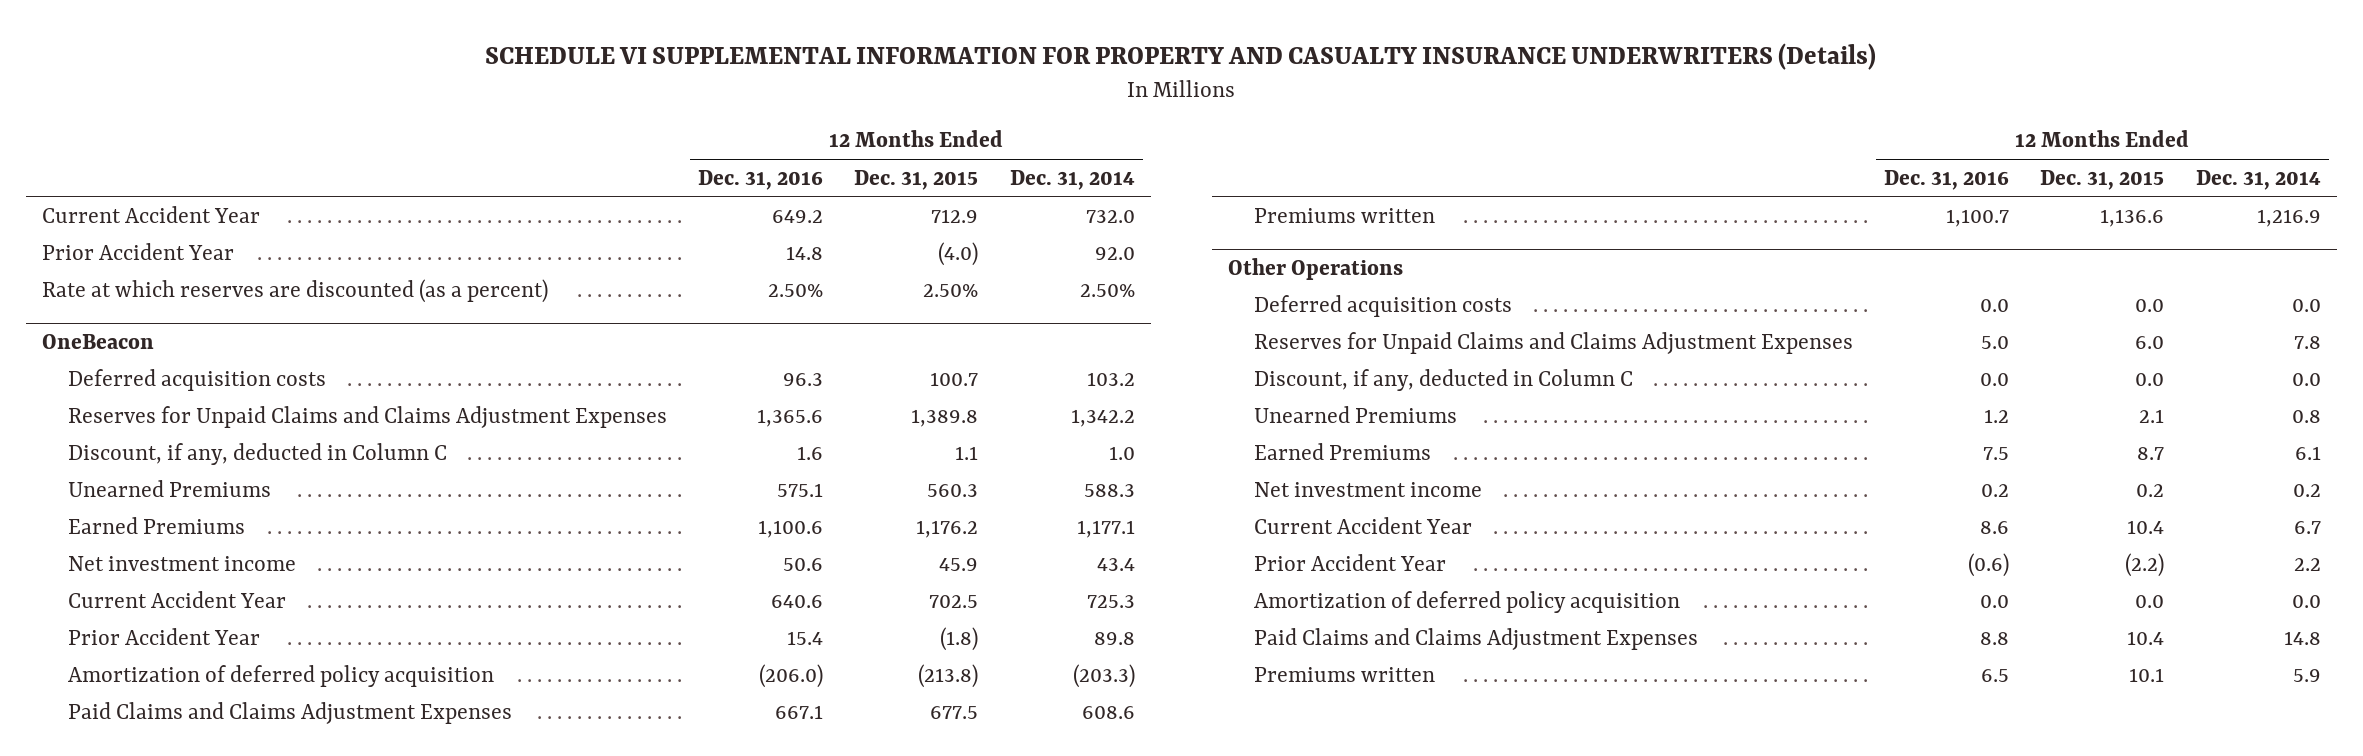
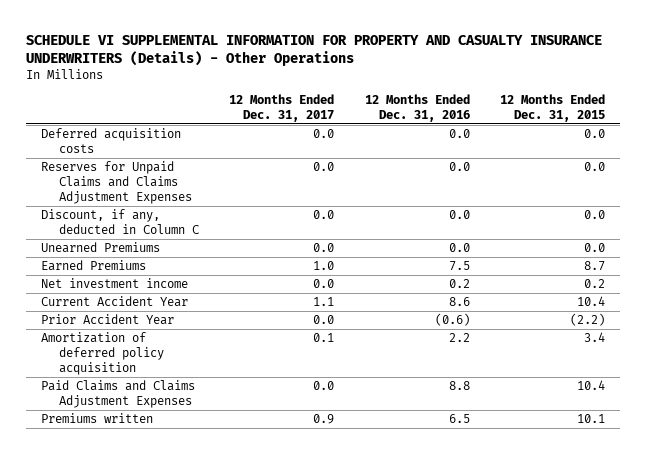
[485,43,1877,71] SCHEDULE VI SUPPLEMENTAL INFORMATION FOR PROPERTY AND CASUALTY INSURANCE UNDERWRITERS (Details) -> [26,34,603,67] SCHEDULE VI SUPPLEMENTAL INFORMATION FOR PROPERTY AND CASUALTY INSURANCE UNDERWRITERS (Details) - Other Operations
[1009,169,1135,190] Dec. 31, 2014 -> none
none -> [229,93,335,122] 12 Months Ended Dec. 31, 2017
[41,205,260,223] Current Accident Year -> none
[41,242,234,260] Prior Accident Year -> none
[41,278,548,303] Rate at which reserves are discounted (as a percent) -> none
[41,333,154,349] OneBeacon -> none
[67,368,326,391] Deferred acquisition costs -> none
[67,405,667,428] Reserves for Unpaid Claims and Claims Adjustment Expenses -> none
[67,442,447,465] Discount, if any, deducted in Column C -> none
[67,479,271,497] Unearned Premiums -> none
[67,516,245,534] Earned Premiums -> none
[67,555,296,571] Net investment income -> none
[67,590,286,608] Current Accident Year -> none
[67,627,260,645] Prior Accident Year -> none
[67,664,494,687] Amortization of deferred policy acquisition -> none
[67,701,512,724] Paid Claims and Claims Adjustment Expenses -> none
[1253,207,1435,223] Premiums written -> none
[1227,257,1403,280] Other Operations -> none
[1981,335,2010,349] 5.0 -> [448,162,470,172] 0.0
[2135,335,2165,349] 6.0 -> [583,162,605,172] 0.0
[1984,408,2010,423] 1.2 -> [448,243,470,253] 0.0
[2139,408,2165,423] 2.1 -> [583,243,605,253] 0.0
[1980,594,2010,608] 0.0 -> [448,333,470,343] 2.2
[2135,594,2165,608] 0.0 -> [583,332,605,343] 3.4

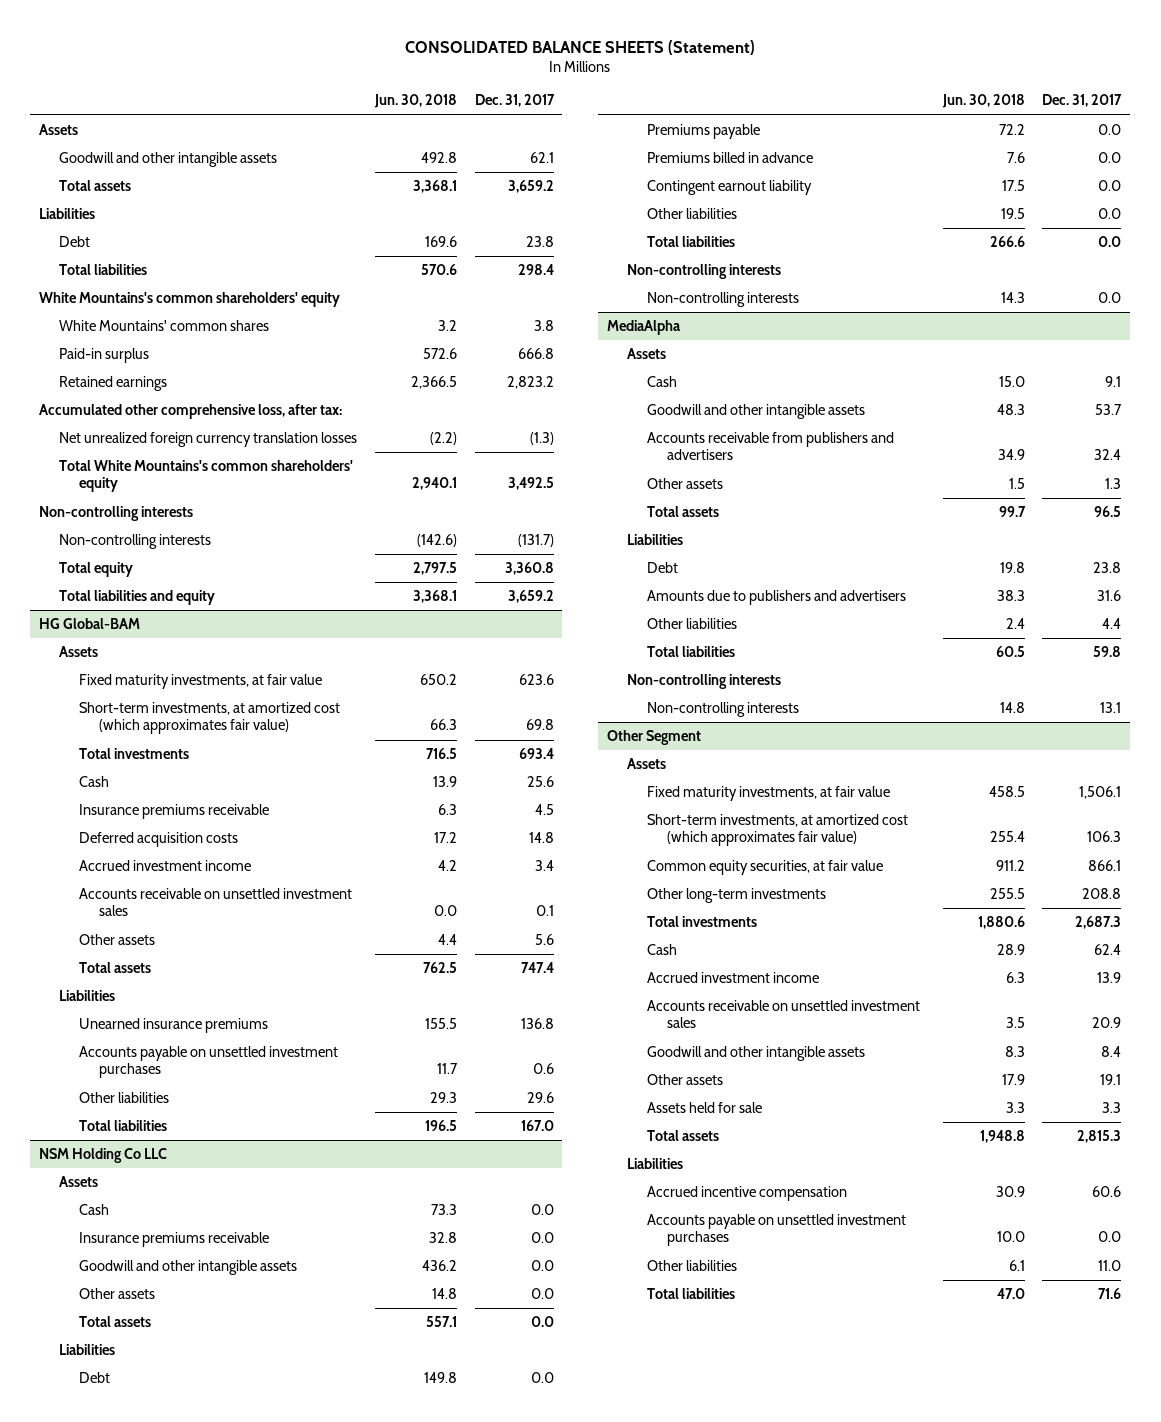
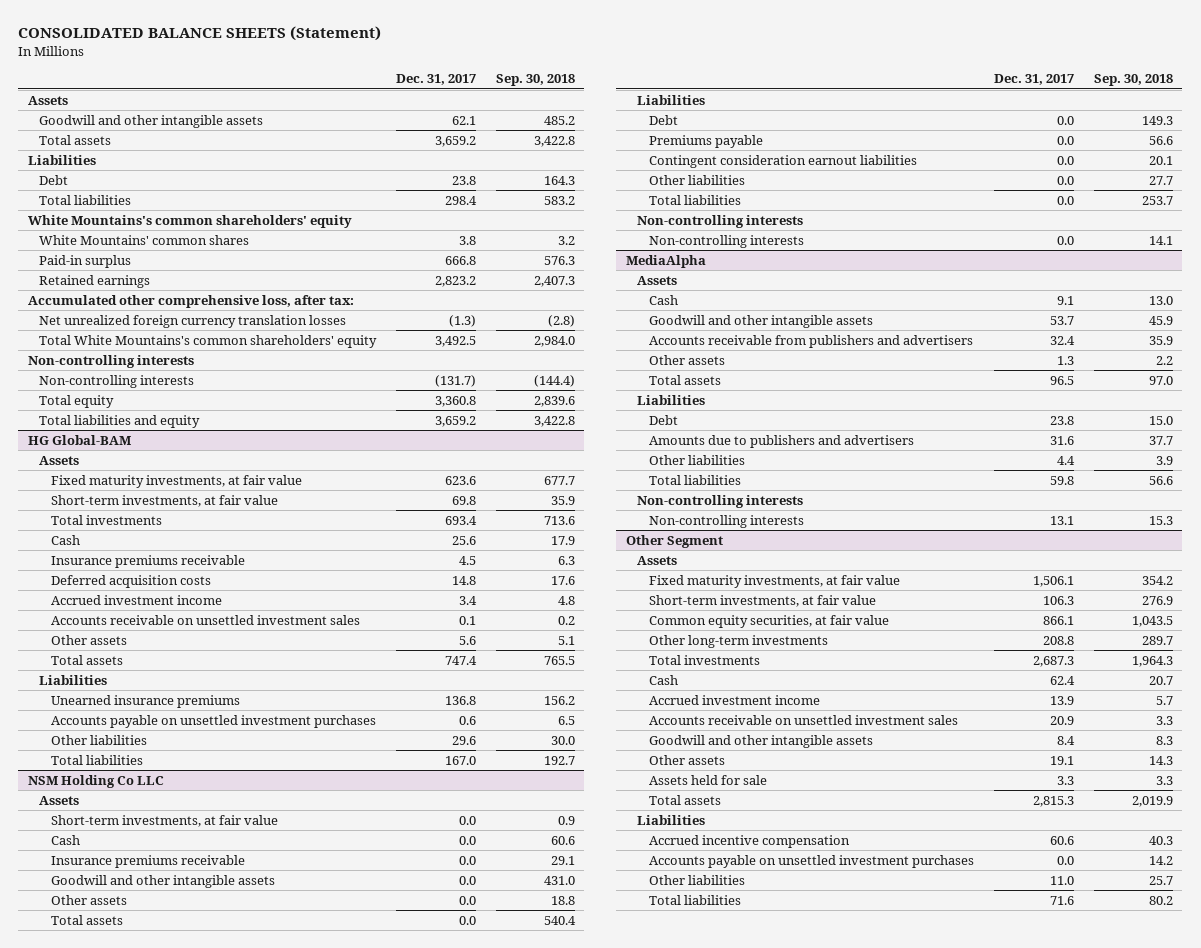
[373,94,457,109] Jun. 30, 2018 -> none
none -> [495,74,575,87] Sep. 30, 2018
[79,702,341,735] Short-term investments, at amortized cost (which approximates fair value) -> [50,494,278,507] Short-term investments, at fair value
none -> [50,814,278,827] Short-term investments, at fair value
[647,152,814,164] Premiums billed in advance -> none
[647,180,813,196] Contingent earnout liability -> [648,154,917,168] Contingent consideration earnout liabilities
[647,814,909,847] Short-term investments, at amortized cost (which approximates fair value) -> [648,594,876,607] Short-term investments, at fair value

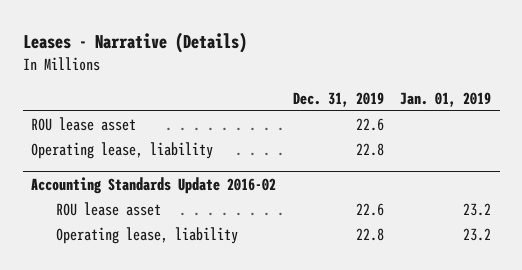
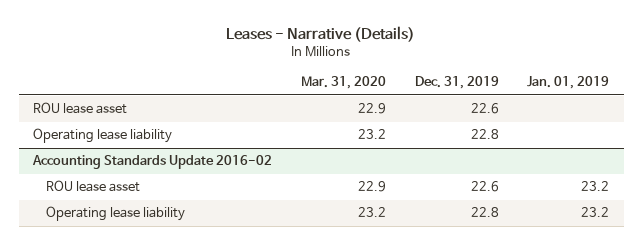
none -> [300,76,386,90] Mar. 31, 2020
[31,141,214,159] Operating lease, liability -> [33,128,173,144] Operating lease liability
[55,226,238,244] Operating lease, liability -> [45,206,185,222] Operating lease liability

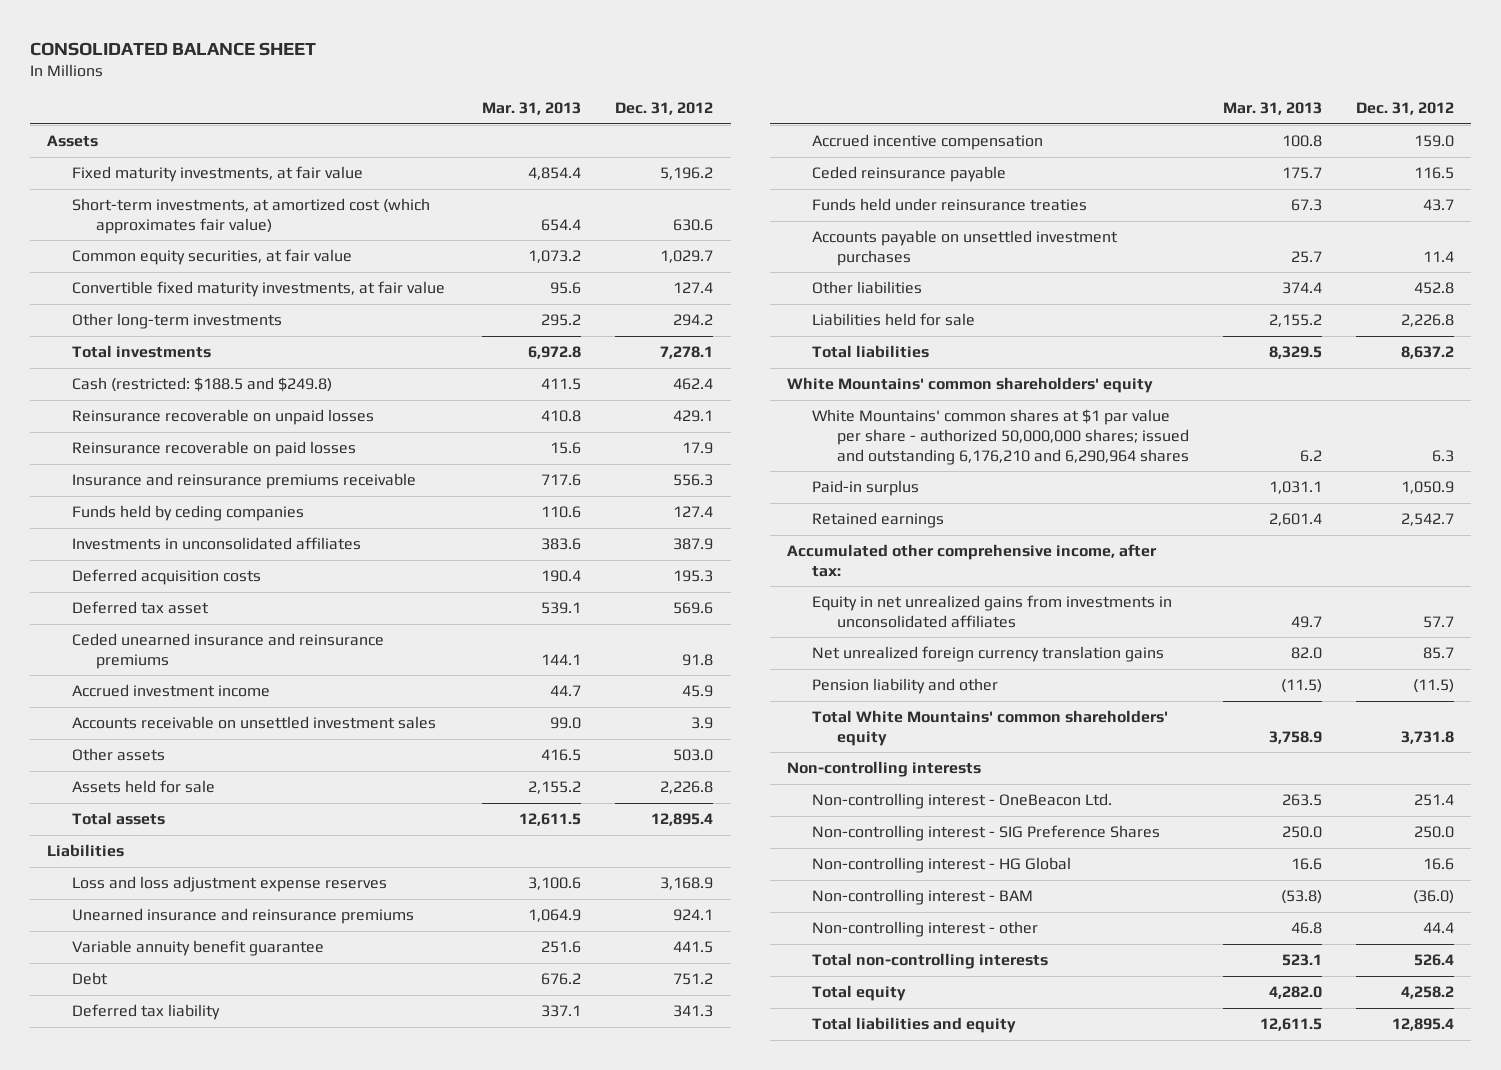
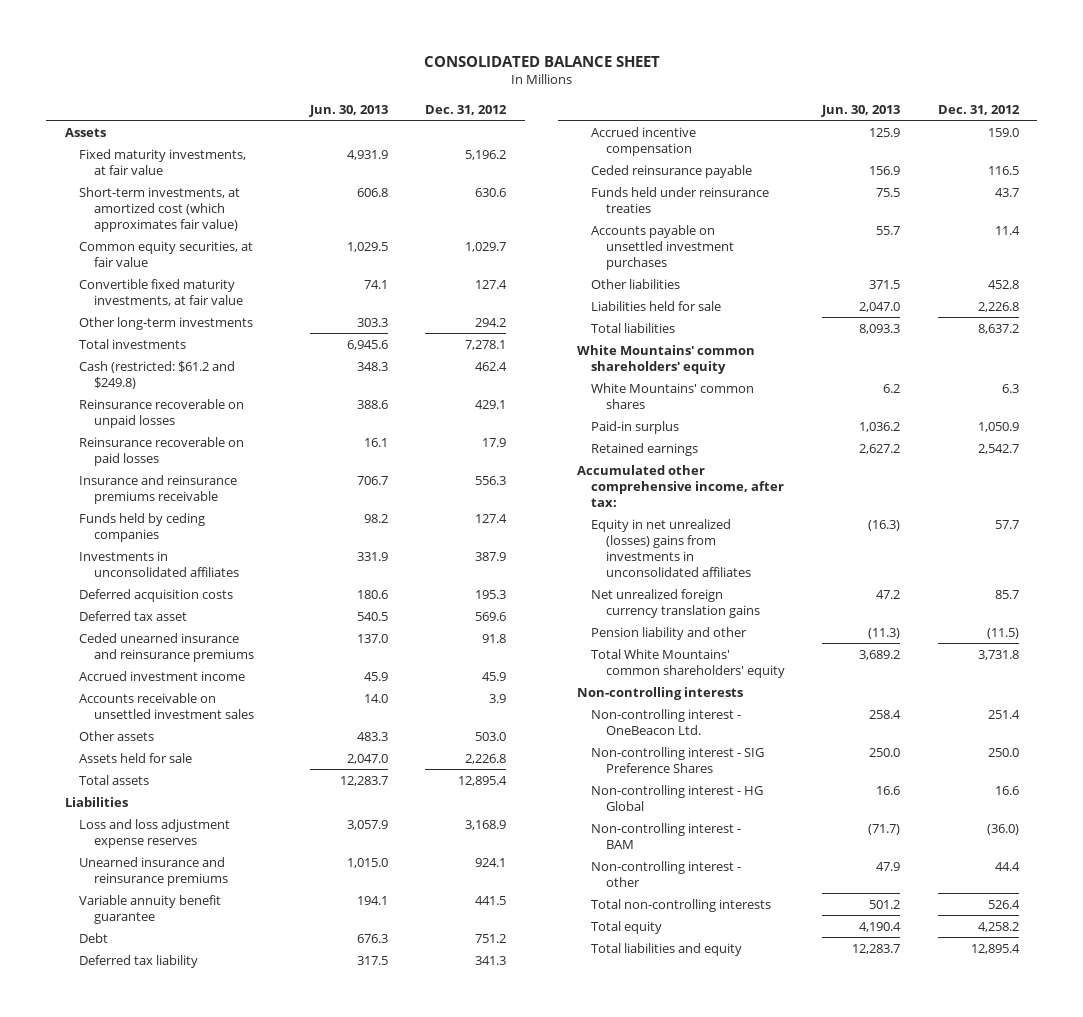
[482,101,582,115] Mar. 31, 2013 -> none
none -> [309,104,389,117] Jun. 30, 2013
[71,377,332,393] Cash (restricted: $188.5 and $249.8) -> [79,360,236,389] Cash (restricted: $61.2 and $249.8)
[811,409,1189,465] White Mountains' common shares at $1 par value per share - authorized 50,000,000 shares; issued and outstanding 6,176,210 and 6,290,964 shares -> [591,382,755,409] White Mountains' common shares
[811,595,1172,628] Equity in net unrealized gains from investments in unconsolidated affiliates -> [591,518,752,577] Equity in net unrealized (losses) gains from investments in unconsolidated affiliates

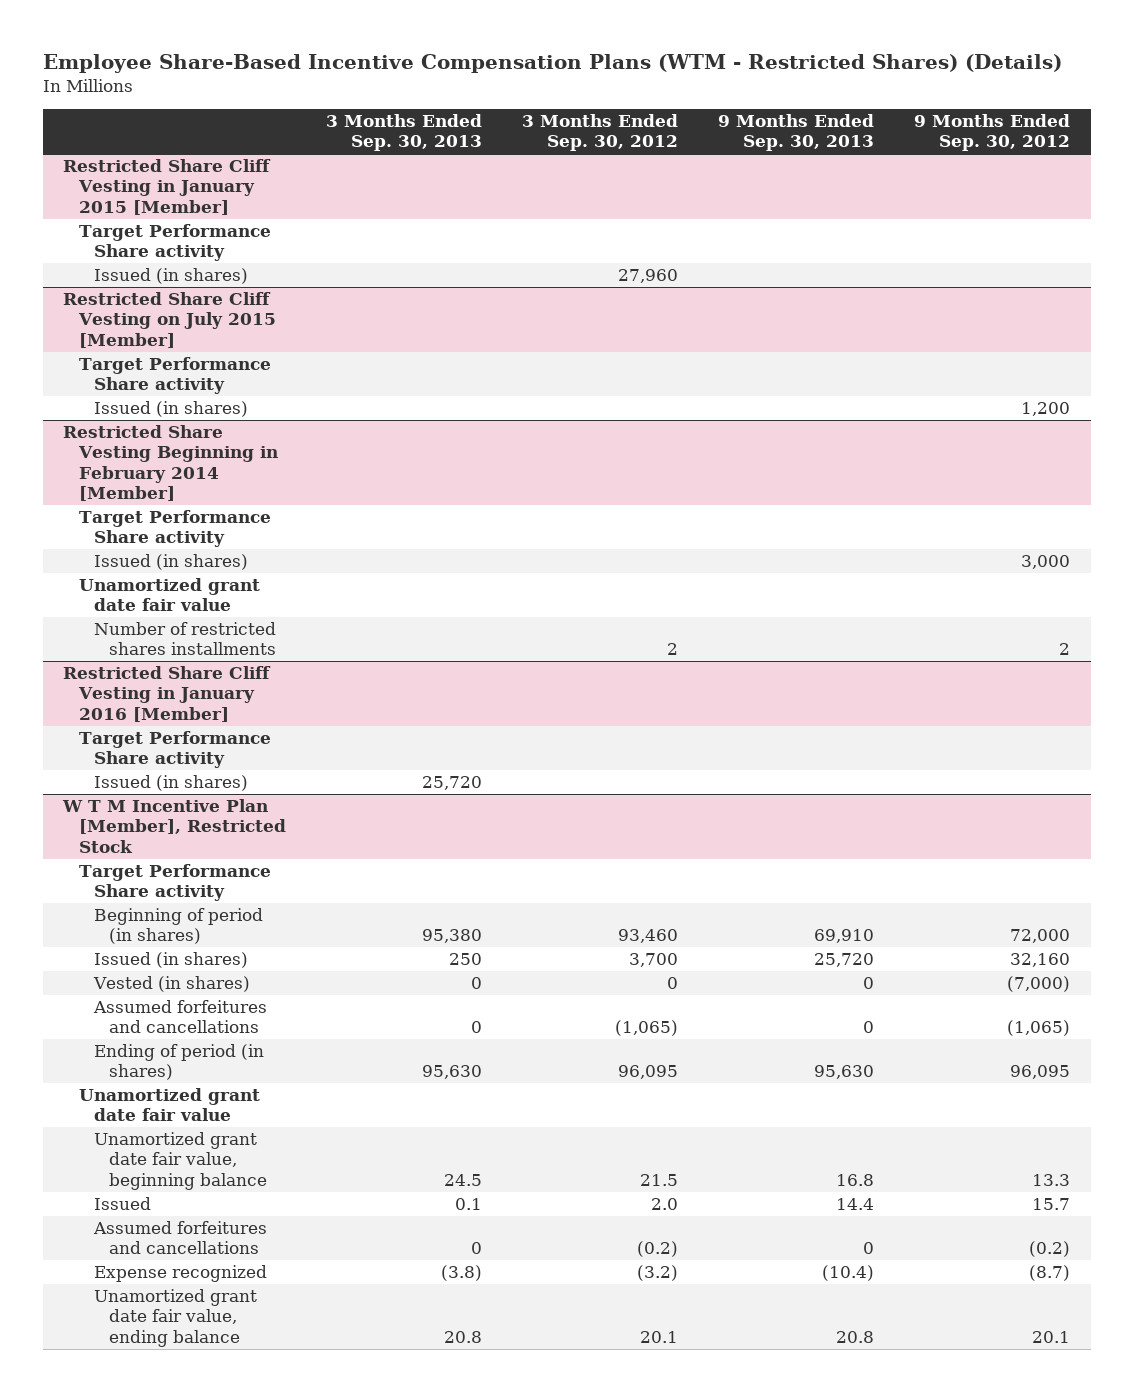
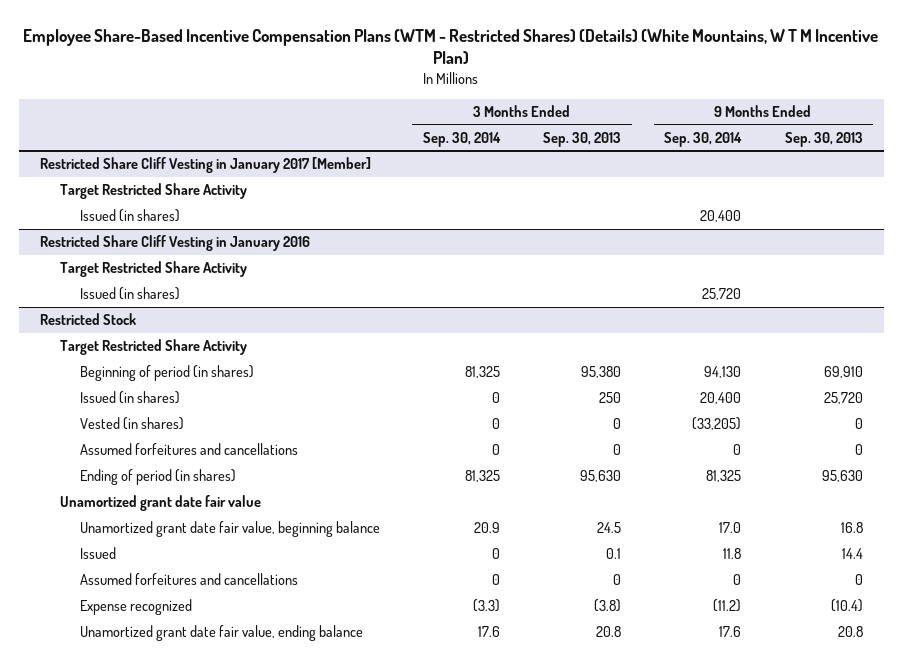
[43,54,1063,74] Employee Share-Based Incentive Compensation Plans (WTM - Restricted Shares) (Details) -> [23,28,879,65] Employee Share-Based Incentive Compensation Plans (WTM - Restricted Shares) (Details) (White Mountains, W T M Incentive Plan)
[521,114,678,152] 3 Months Ended Sep. 30, 2012 -> none
[914,114,1071,152] 9 Months Ended Sep. 30, 2012 -> none
none -> [422,131,501,147] Sep. 30, 2014
none -> [664,131,743,147] Sep. 30, 2014
[93,268,248,285] Issued (in shares) -> none
[63,292,276,348] Restricted Share Cliff Vesting on July 2015 [Member] -> none
[78,357,271,395] Target Performance Share activity -> none
[63,159,272,215] Restricted Share Cliff Vesting in January 2015 [Member] -> [40,157,372,174] Restricted Share Cliff Vesting in January 2017 [Member]
[78,224,271,262] Target Performance Share activity -> [60,183,248,200] Target Restricted Share Activity
[63,425,278,501] Restricted Share Vesting Beginning in February 2014 [Member] -> none
none -> [40,235,311,252] Restricted Share Cliff Vesting in January 2016
[78,510,271,548] Target Performance Share activity -> [60,261,248,278] Target Restricted Share Activity
[78,578,260,612] Unamortized grant date fair value -> none
[93,622,277,656] Number of restricted shares installments -> none
[63,666,272,722] Restricted Share Cliff Vesting in January 2016 [Member] -> none
[93,775,248,792] Issued (in shares) -> none
[62,799,286,853] W T M Incentive Plan [Member], Restricted Stock -> none
[78,864,271,902] Target Performance Share activity -> none
none -> [40,313,137,326] Restricted Stock
[78,731,271,769] Target Performance Share activity -> [60,339,248,356] Target Restricted Share Activity

